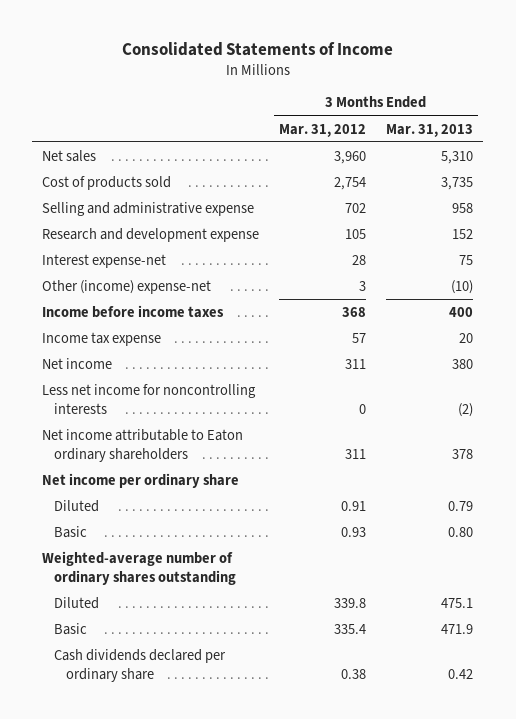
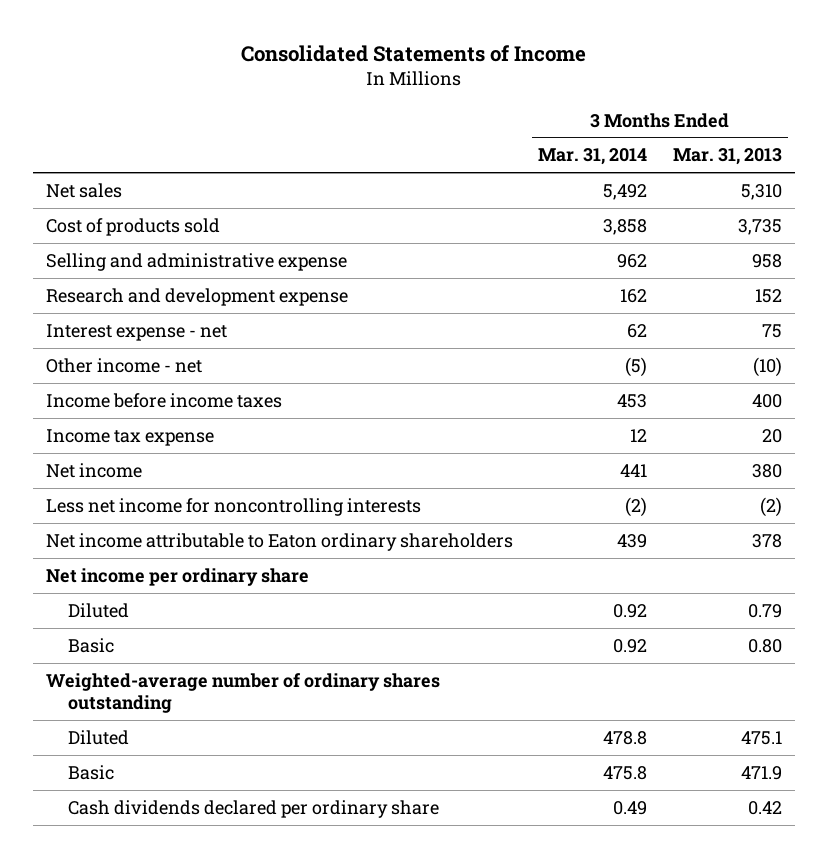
[279,123,367,137] Mar. 31, 2012 -> none
none -> [538,148,648,166] Mar. 31, 2014
[42,253,167,268] Interest expense-net -> [45,323,227,341] Interest expense - net
[42,279,212,294] Other (income) expense-net -> [45,357,202,373] Other income - net

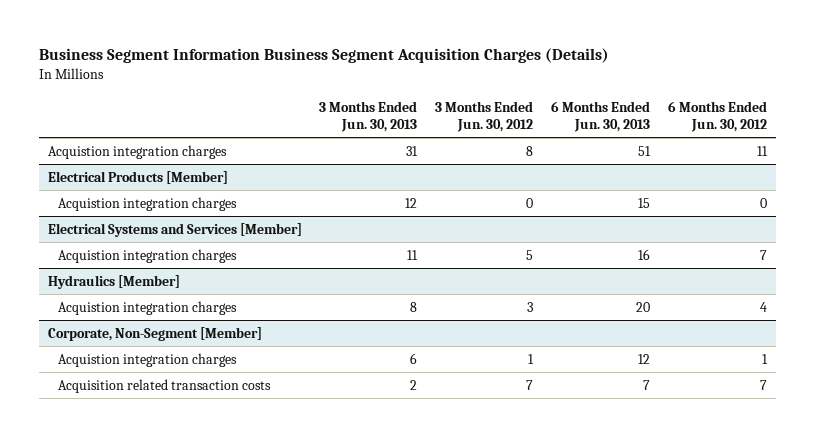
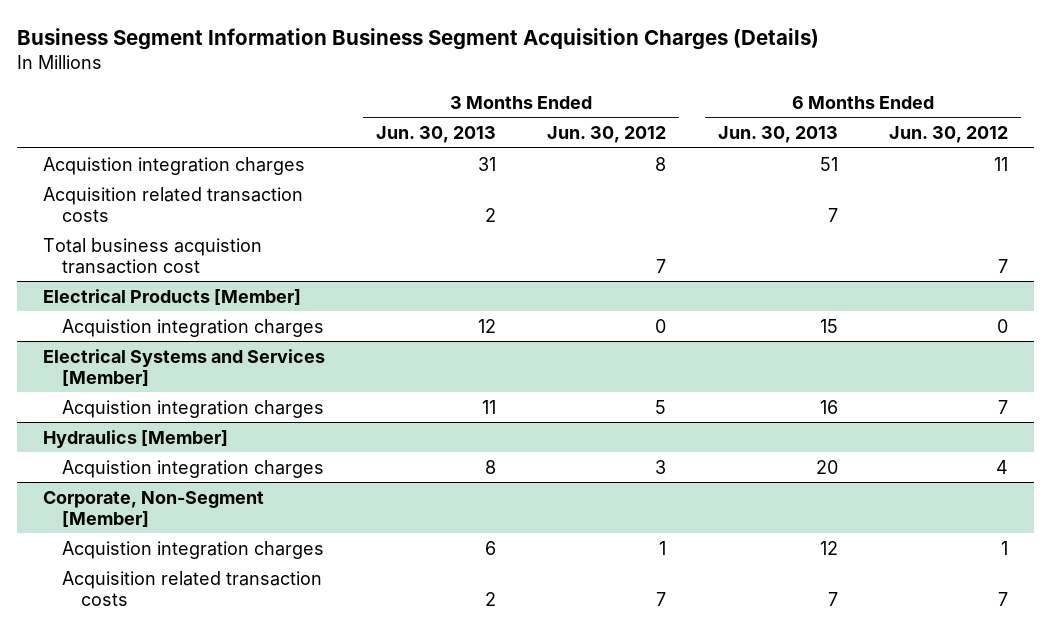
none -> [42,186,303,222] Acquisition related transaction costs
none -> [42,237,262,274] Total business acquistion transaction cost

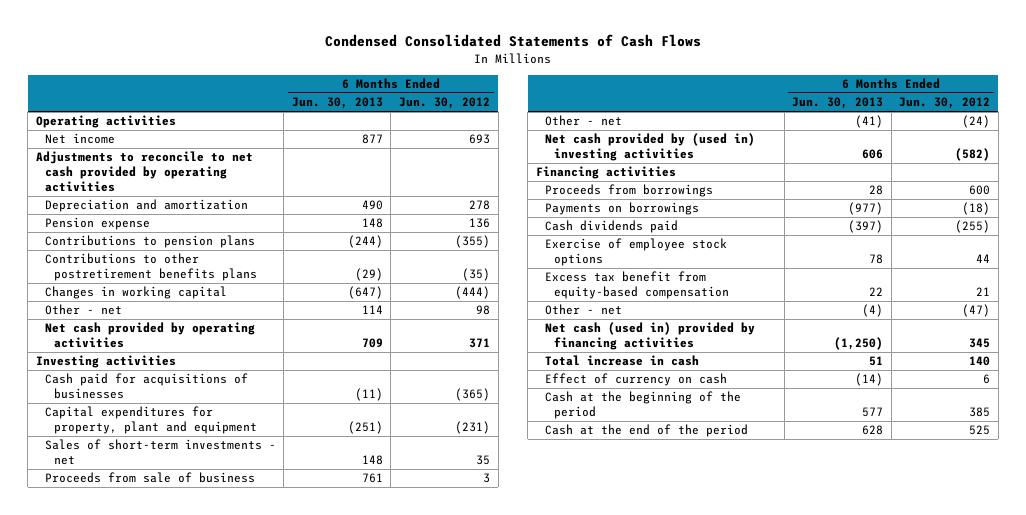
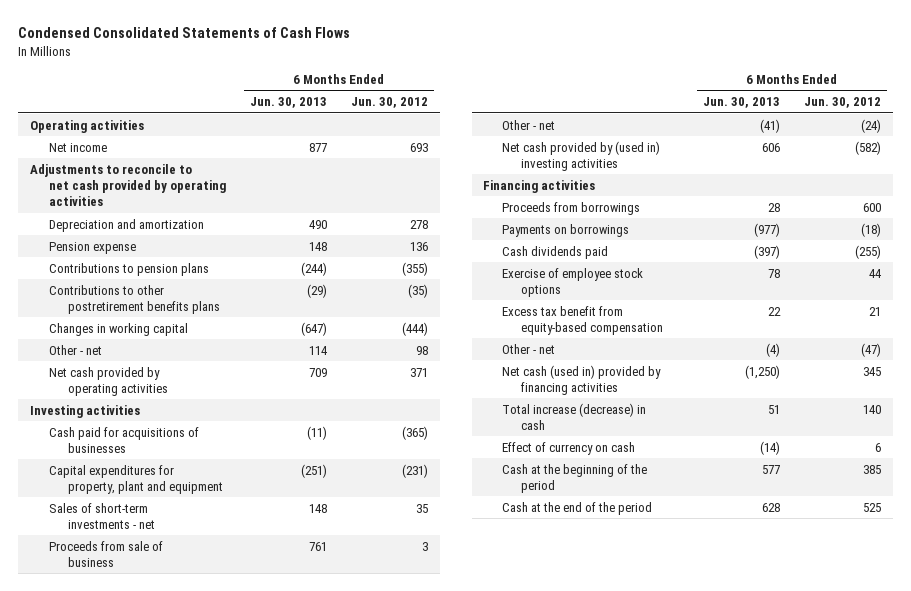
[545,355,700,367] Total increase in cash -> [502,402,647,430] Total increase (decrease) in cash

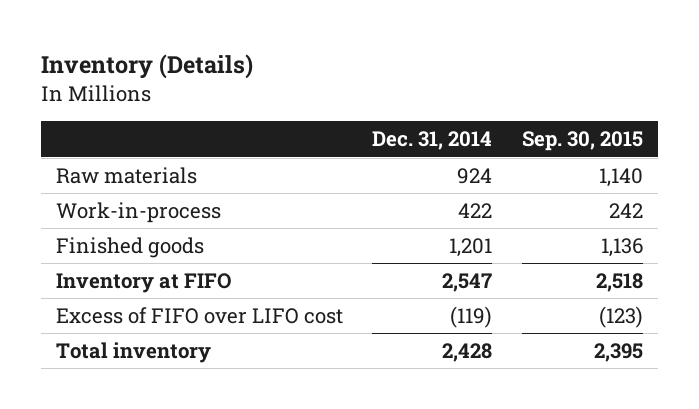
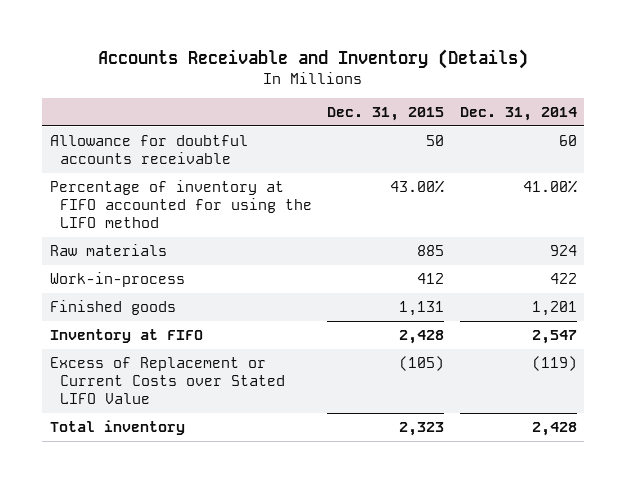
[41,53,254,79] Inventory (Details) -> [98,49,529,70] Accounts Receivable and Inventory (Details)
[521,131,643,152] Sep. 30, 2015 -> none
none -> [327,106,445,121] Dec. 31, 2015
none -> [49,134,248,165] Allowance for doubtful accounts receivable
none -> [49,179,313,229] Percentage of inventory at FIFO accounted for using the LIFO method
[55,307,343,325] Excess of FIFO over LIFO cost -> [49,356,286,405] Excess of Replacement or Current Costs over Stated LIFO Value

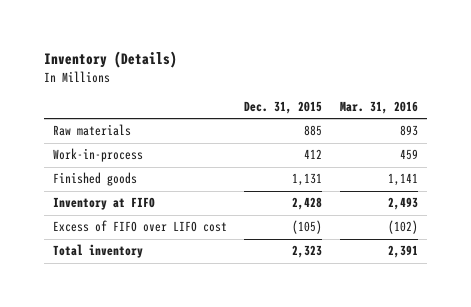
[98,49,529,70] Accounts Receivable and Inventory (Details) -> [44,51,178,69] Inventory (Details)
[459,106,577,121] Dec. 31, 2014 -> none
none -> [339,101,418,115] Mar. 31, 2016
[49,134,248,165] Allowance for doubtful accounts receivable -> none
[49,179,313,229] Percentage of inventory at FIFO accounted for using the LIFO method -> none
[49,356,286,405] Excess of Replacement or Current Costs over Stated LIFO Value -> none
none -> [52,220,227,233] Excess of FIFO over LIFO cost

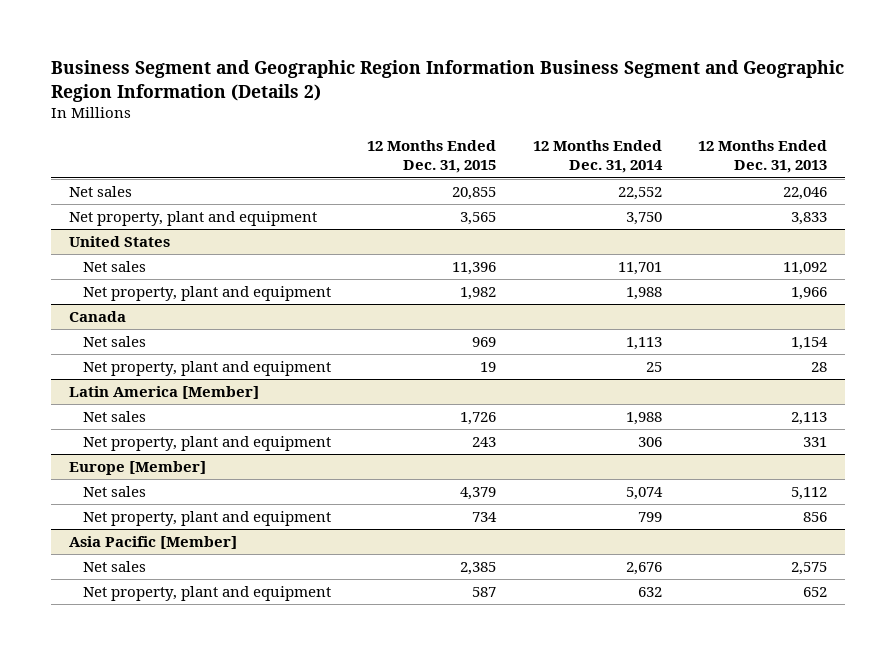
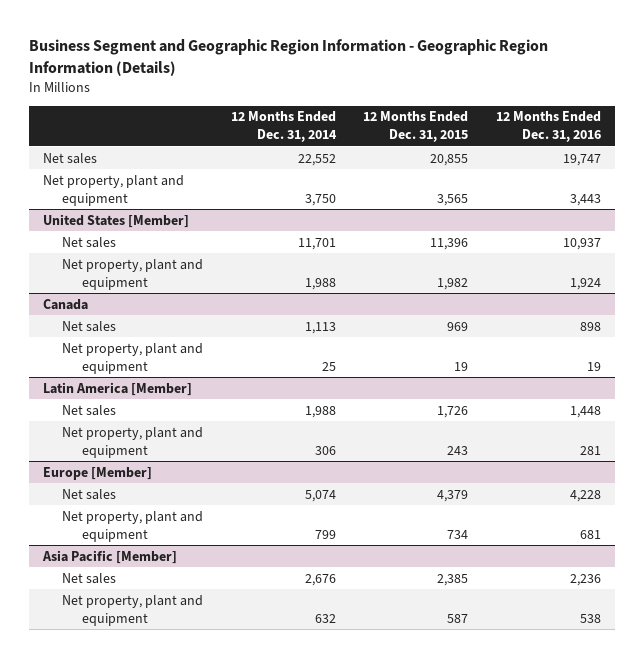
[50,60,844,102] Business Segment and Geographic Region Information Business Segment and Geographic Region Information (Details 2) -> [29,39,549,76] Business Segment and Geographic Region Information - Geographic Region Information (Details)
[698,140,828,174] 12 Months Ended Dec. 31, 2013 -> none
none -> [495,111,601,143] 12 Months Ended Dec. 31, 2016
[68,236,170,248] United States -> [43,213,190,228] United States [Member]

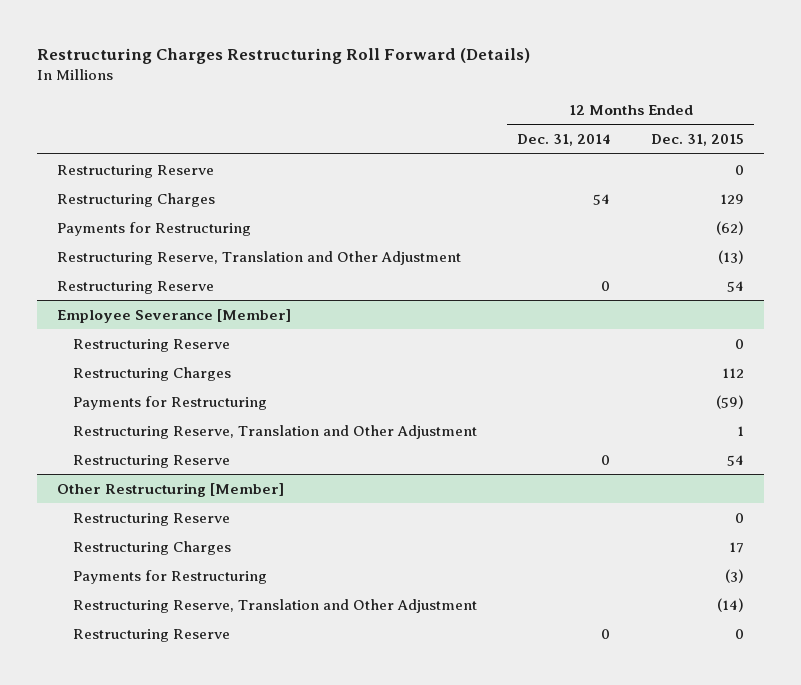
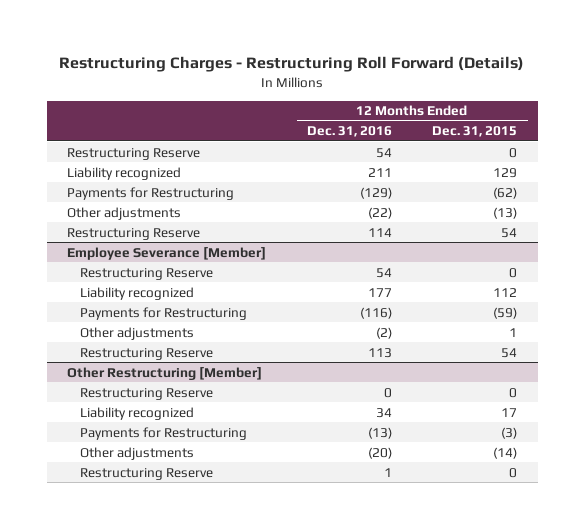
[36,47,530,64] Restructuring Charges Restructuring Roll Forward (Details) -> [59,56,525,73] Restructuring Charges - Restructuring Roll Forward (Details)
[517,134,611,147] Dec. 31, 2014 -> none
none -> [306,126,392,138] Dec. 31, 2016
[57,192,216,207] Restructuring Charges -> [67,166,182,180] Liability recognized
[57,250,462,265] Restructuring Reserve, Translation and Other Adjustment -> [67,206,182,220] Other adjustments
[73,366,232,381] Restructuring Charges -> [80,286,195,300] Liability recognized
[73,424,478,439] Restructuring Reserve, Translation and Other Adjustment -> [80,326,195,340] Other adjustments
[73,540,232,555] Restructuring Charges -> [80,406,195,420] Liability recognized
[73,598,478,613] Restructuring Reserve, Translation and Other Adjustment -> [80,446,195,460] Other adjustments

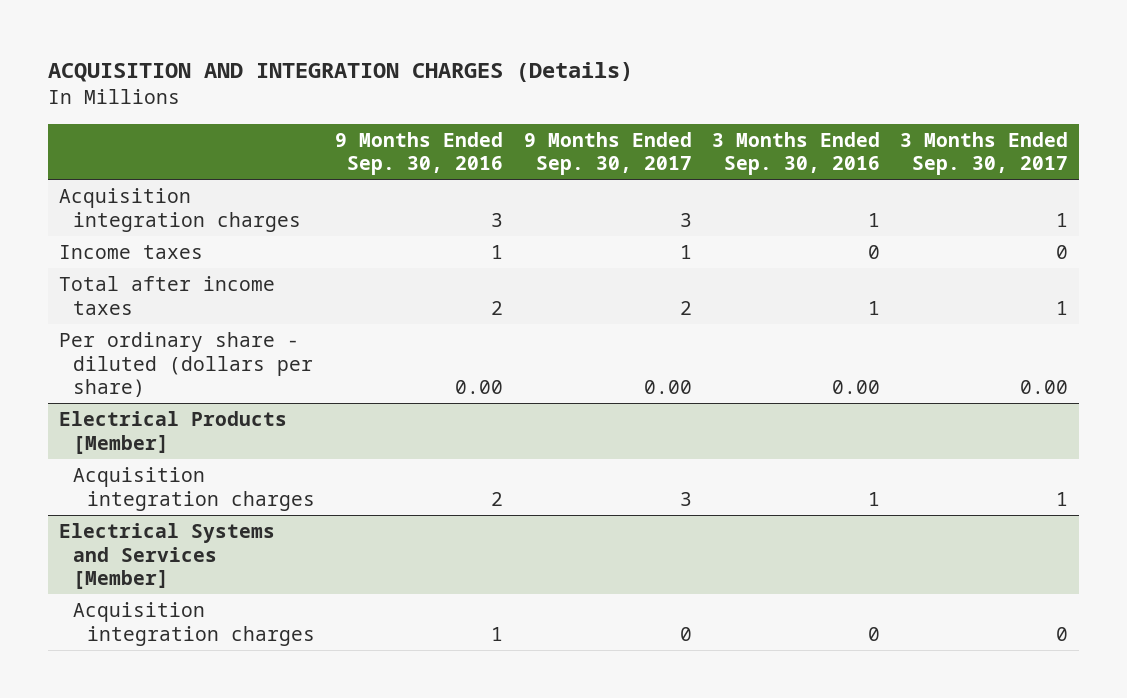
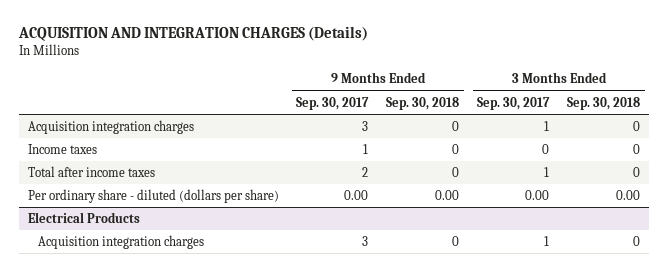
[335,131,504,176] 9 Months Ended Sep. 30, 2016 -> none
[712,131,881,176] 3 Months Ended Sep. 30, 2016 -> none
none -> [386,96,460,110] Sep. 30, 2018
none -> [567,96,641,110] Sep. 30, 2018
[58,410,287,454] Electrical Products [Member] -> [27,212,140,224] Electrical Products
[58,522,275,590] Electrical Systems and Services [Member] -> none
[72,601,316,646] Acquisition integration charges -> none

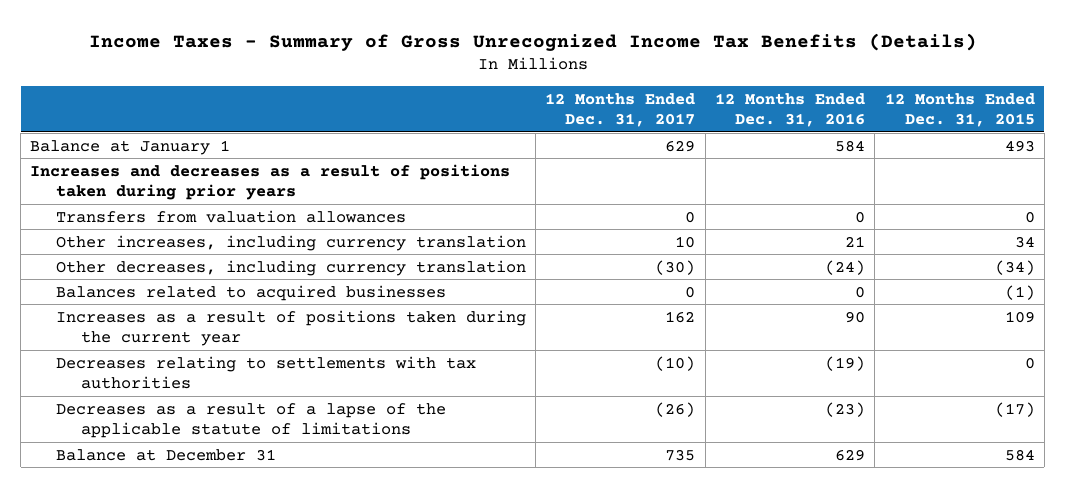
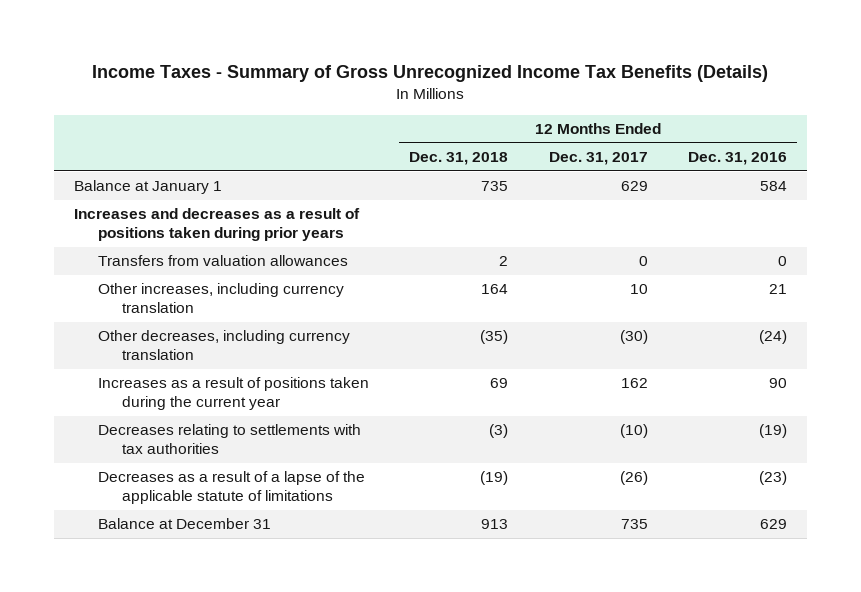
[884,92,1035,128] 12 Months Ended Dec. 31, 2015 -> none
none -> [409,152,509,166] Dec. 31, 2018
[55,284,446,301] Balances related to acquired businesses -> none

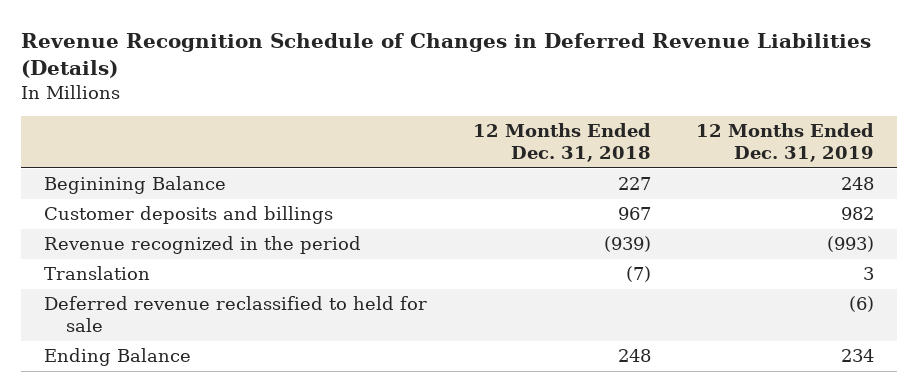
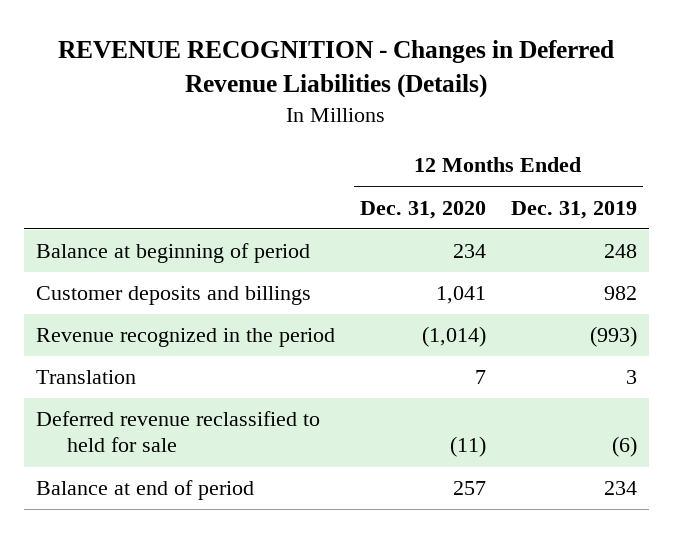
[21,33,872,79] Revenue Recognition Schedule of Changes in Deferred Revenue Liabilities (Details) -> [58,39,615,99] REVENUE RECOGNITION - Changes in Deferred Revenue Liabilities (Details)
[472,123,651,163] 12 Months Ended Dec. 31, 2018 -> none
none -> [359,200,486,219] Dec. 31, 2020
[43,176,226,195] Beginining Balance -> [36,243,311,264] Balance at beginning of period
[43,348,191,367] Ending Balance -> [36,480,255,501] Balance at end of period

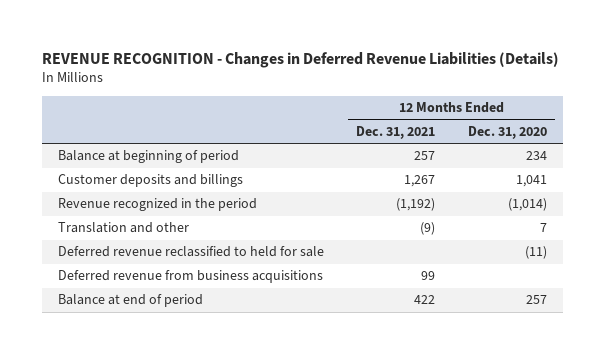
[510,200,637,219] Dec. 31, 2019 -> none
none -> [356,126,436,140] Dec. 31, 2021
[36,370,137,385] Translation -> [58,222,190,234] Translation and other
none -> [58,270,324,284] Deferred revenue from business acquisitions

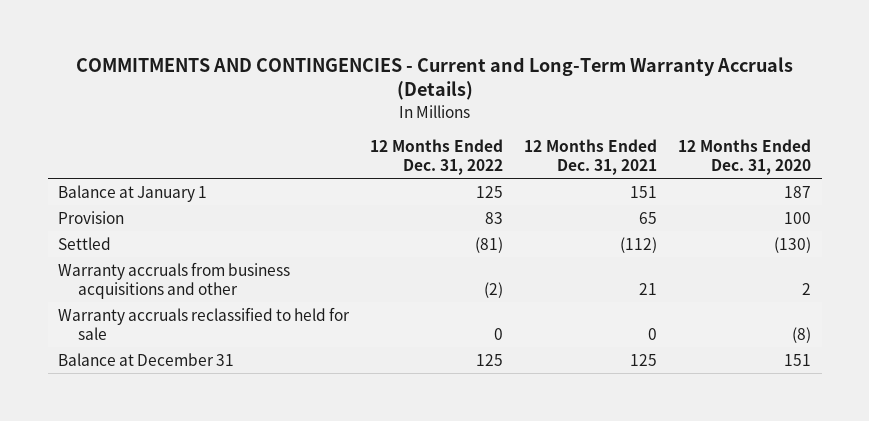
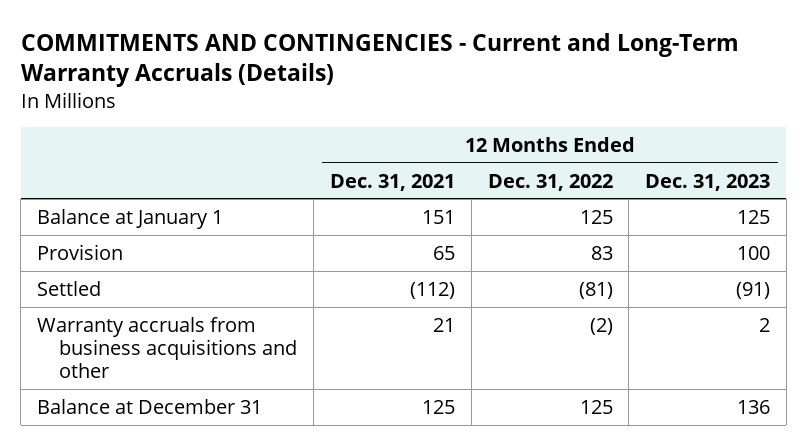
[678,138,812,176] 12 Months Ended Dec. 31, 2020 -> none
none -> [645,173,771,191] Dec. 31, 2023
[58,306,351,340] Warranty accruals reclassified to held for sale -> none

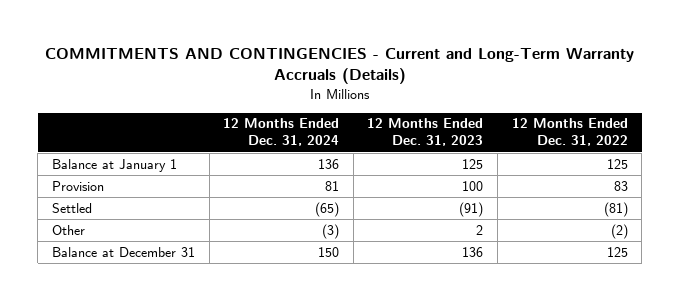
[330,173,456,191] Dec. 31, 2021 -> none
none -> [223,118,340,147] 12 Months Ended Dec. 31, 2024
[37,316,298,379] Warranty accruals from business acquisitions and other -> [51,224,85,235] Other

